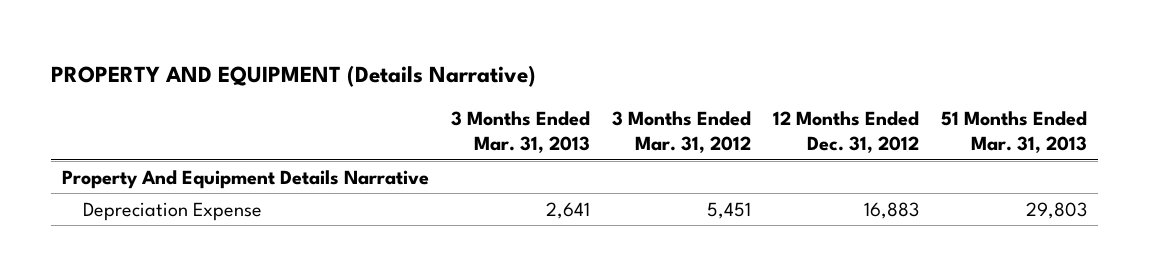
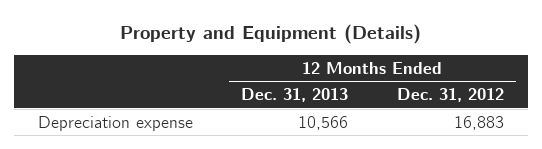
[50,65,536,88] PROPERTY AND EQUIPMENT (Details Narrative) -> [119,23,421,44] Property and Equipment (Details)
[450,110,590,154] 3 Months Ended Mar. 31, 2013 -> none
[611,110,751,154] 3 Months Ended Mar. 31, 2012 -> none
[940,110,1087,154] 51 Months Ended Mar. 31, 2013 -> none
none -> [241,88,349,103] Dec. 31, 2013
[61,169,429,189] Property And Equipment Details Narrative -> none
[83,201,263,221] Depreciation Expense -> [37,115,193,131] Depreciation expense

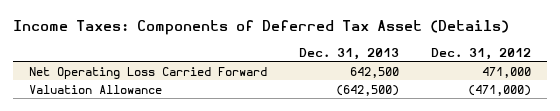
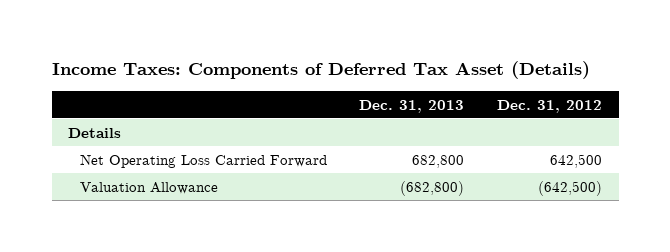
none -> [68,127,122,138] Details
[349,66,399,78] 642,500 -> [412,154,465,168] 682,800
[481,66,531,78] 471,000 -> [550,153,603,168] 642,500
[335,84,399,96] (642,500) -> [400,180,465,196] (682,800)
[467,84,531,96] (471,000) -> [538,180,603,196] (642,500)

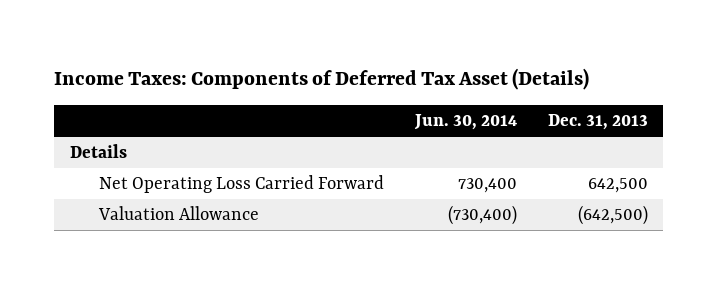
[497,99,603,113] Dec. 31, 2012 -> none
none -> [413,114,517,131] Jun. 30, 2014
[412,154,465,168] 682,800 -> [587,178,648,194] 642,500
[400,180,465,196] (682,800) -> [577,205,648,226] (642,500)

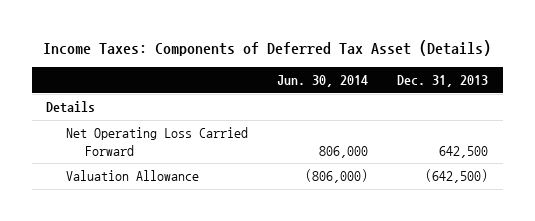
[457,178,517,194] 730,400 -> [319,145,369,158] 806,000
[447,205,517,226] (730,400) -> [305,169,369,184] (806,000)

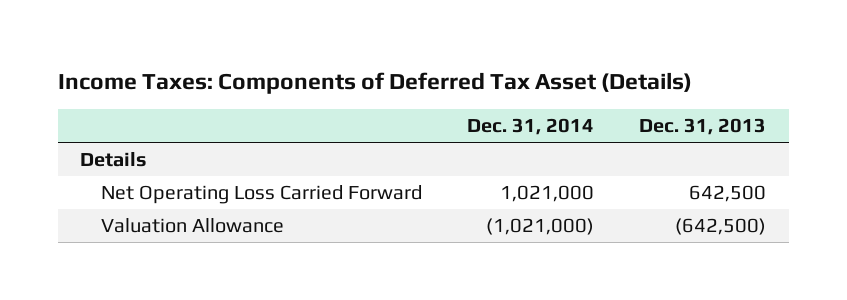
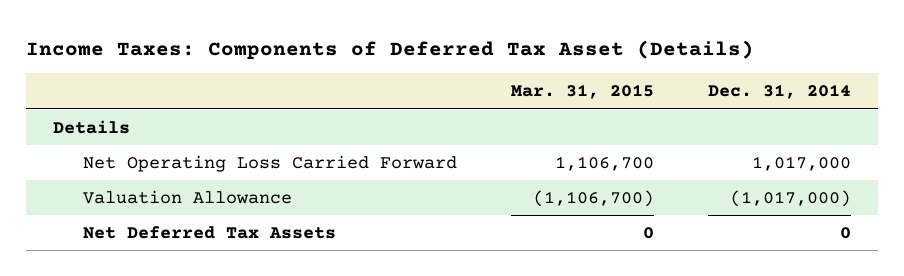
[639,117,767,135] Dec. 31, 2013 -> none
none -> [510,84,654,100] Mar. 31, 2015
[500,185,595,203] 1,021,000 -> [751,155,851,171] 1,017,000
[486,218,595,236] (1,021,000) -> [729,189,851,207] (1,017,000)
none -> [82,225,336,239] Net Deferred Tax Assets

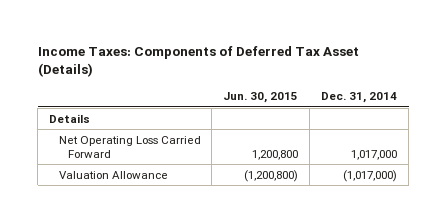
[510,84,654,100] Mar. 31, 2015 -> none
none -> [223,92,299,104] Jun. 30, 2015
[82,225,336,239] Net Deferred Tax Assets -> none

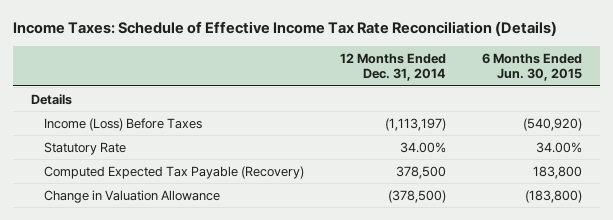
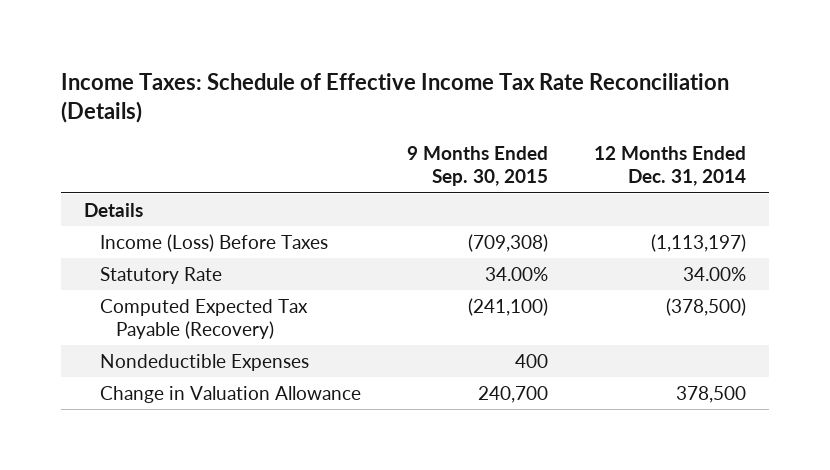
[482,52,583,82] 6 Months Ended Jun. 30, 2015 -> none
none -> [406,146,548,187] 9 Months Ended Sep. 30, 2015
[395,165,446,179] 378,500 -> [665,297,746,316] (378,500)
none -> [99,353,309,371] Nondeductible Expenses
[387,189,446,203] (378,500) -> [675,385,746,403] 378,500

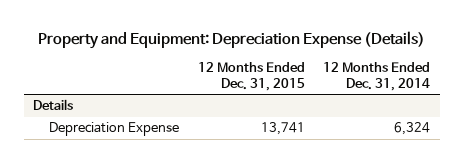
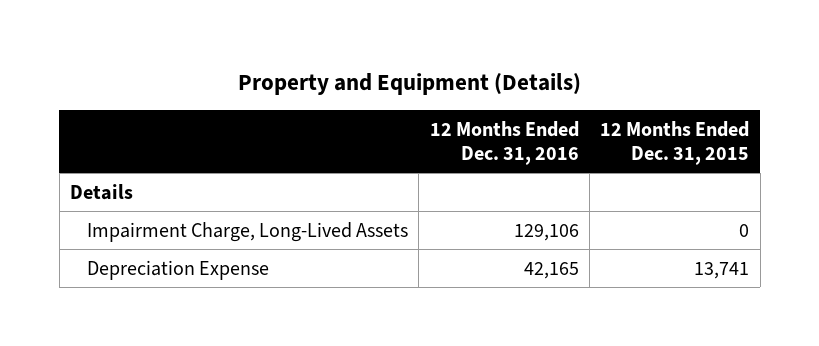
[37,30,425,49] Property and Equipment: Depreciation Expense (Details) -> [237,73,581,96] Property and Equipment (Details)
[323,62,431,92] 12 Months Ended Dec. 31, 2014 -> none
none -> [429,120,579,165] 12 Months Ended Dec. 31, 2016
none -> [86,221,408,242] Impairment Charge, Long-Lived Assets

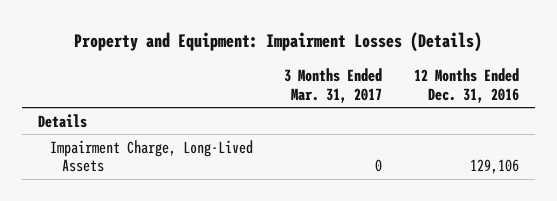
[237,73,581,96] Property and Equipment (Details) -> [74,31,483,52] Property and Equipment: Impairment Losses (Details)
[600,120,750,165] 12 Months Ended Dec. 31, 2015 -> none
none -> [284,68,383,103] 3 Months Ended Mar. 31, 2017
[86,259,269,280] Depreciation Expense -> none

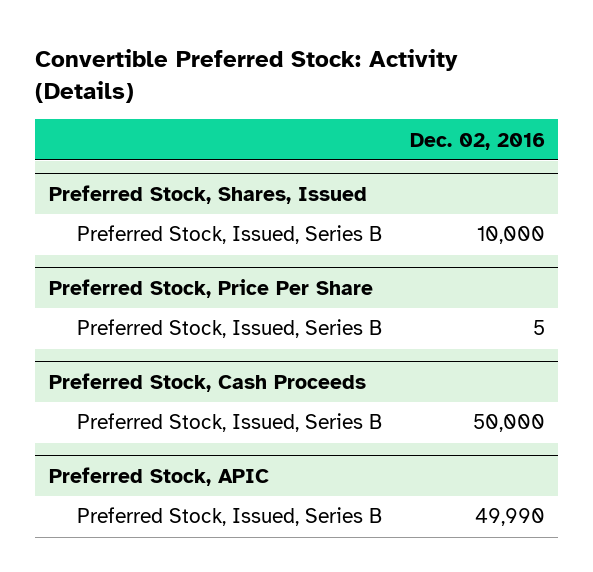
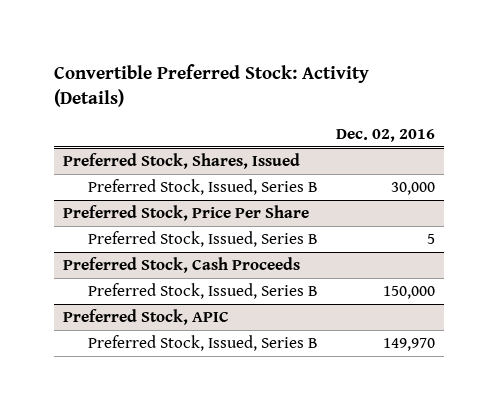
[476,226,545,245] 10,000 -> [390,181,435,195] 30,000
[472,414,545,433] 50,000 -> [382,285,435,299] 150,000
[474,508,545,527] 49,990 -> [382,337,435,351] 149,970

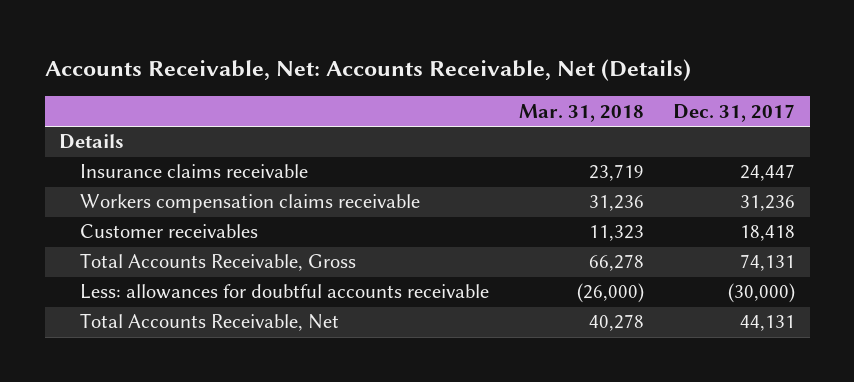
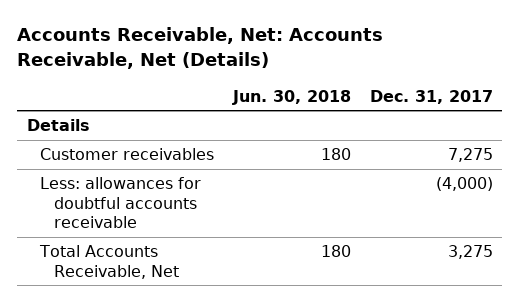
[518,103,644,122] Mar. 31, 2018 -> none
none -> [232,89,352,105] Jun. 30, 2018
[80,164,309,179] Insurance claims receivable -> none
[80,194,421,214] Workers compensation claims receivable -> none
[80,253,357,272] Total Accounts Receivable, Gross -> none
[740,225,796,242] 18,418 -> [447,148,493,163] 7,275
[728,283,796,304] (30,000) -> [435,177,493,192] (4,000)
[740,315,796,332] 44,131 -> [447,245,493,260] 3,275

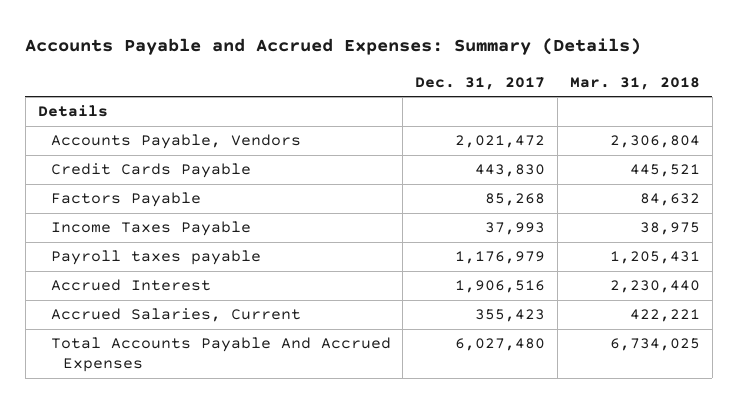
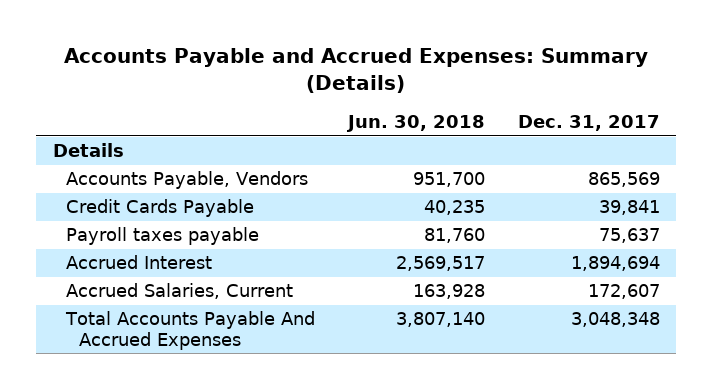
[569,76,700,90] Mar. 31, 2018 -> none
none -> [345,114,485,132] Jun. 30, 2018
[50,192,201,208] Factors Payable -> none
[50,221,251,237] Income Taxes Payable -> none
[455,135,546,149] 2,021,472 -> [587,172,660,188] 865,569
[475,164,546,178] 443,830 -> [598,200,660,216] 39,841
[455,251,546,265] 1,176,979 -> [598,228,660,244] 75,637
[455,280,546,294] 1,906,516 -> [570,256,660,272] 1,894,694
[475,309,546,323] 355,423 -> [587,284,660,300] 172,607
[455,338,546,352] 6,027,480 -> [570,312,660,328] 3,048,348

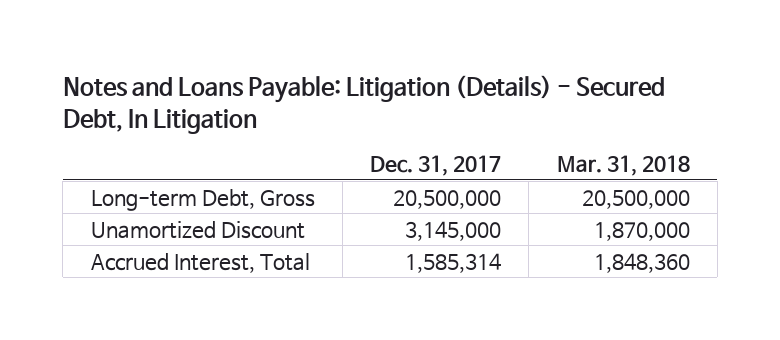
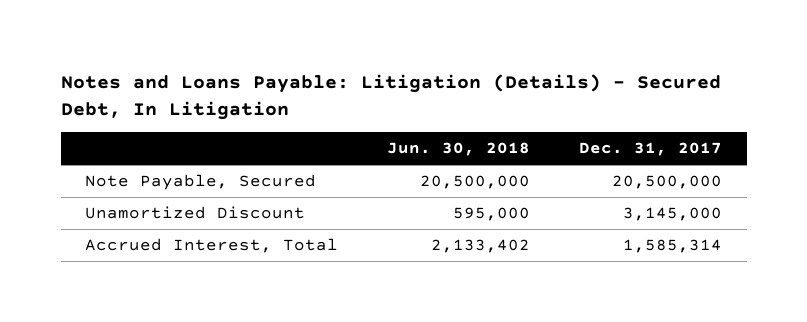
[556,155,690,177] Mar. 31, 2018 -> none
none -> [387,142,531,157] Jun. 30, 2018
[90,188,315,211] Long-term Debt, Gross -> [85,174,317,191] Note Payable, Secured

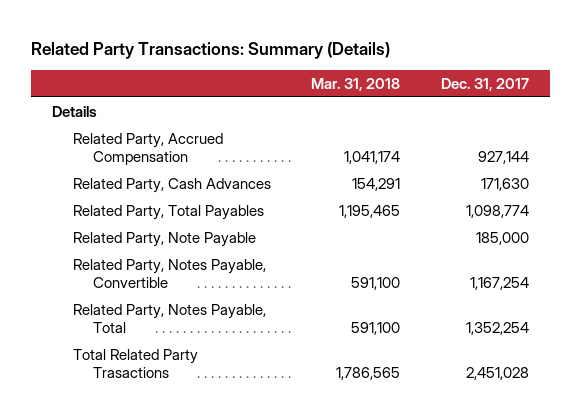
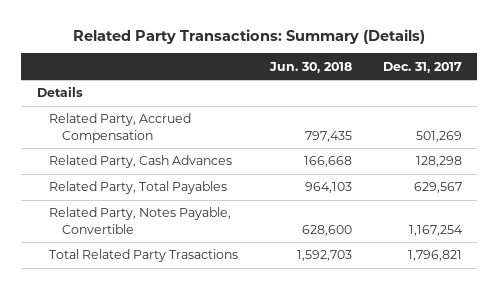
[311,77,401,91] Mar. 31, 2018 -> none
none -> [268,61,352,73] Jun. 30, 2018
[72,231,256,247] Related Party, Note Payable -> none
[478,150,530,164] 927,144 -> [415,130,462,142] 501,269
[481,177,530,191] 171,630 -> [415,156,462,168] 128,298
[466,204,530,218] 1,098,774 -> [413,182,462,194] 629,567
[72,303,266,333] Related Party, Notes Payable, Total -> none
[466,366,530,380] 2,451,028 -> [407,250,462,262] 1,796,821

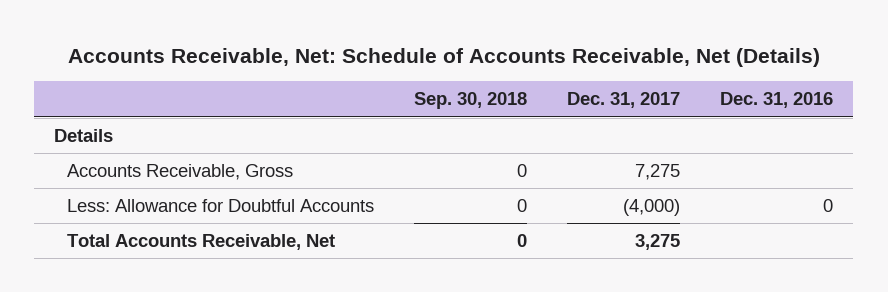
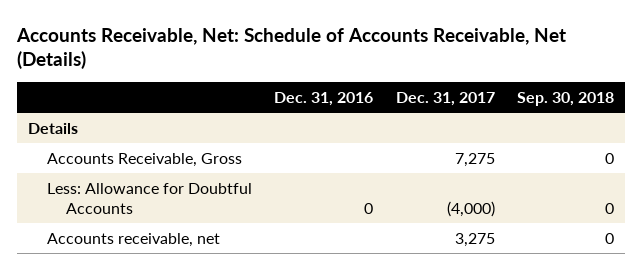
[67,233,336,250] Total Accounts Receivable, Net -> [46,232,220,247] Accounts receivable, net

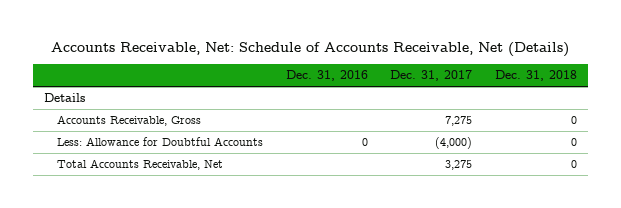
[517,92,615,107] Sep. 30, 2018 -> none
none -> [494,70,577,82] Dec. 31, 2018
[46,232,220,247] Accounts receivable, net -> [57,159,224,171] Total Accounts Receivable, Net

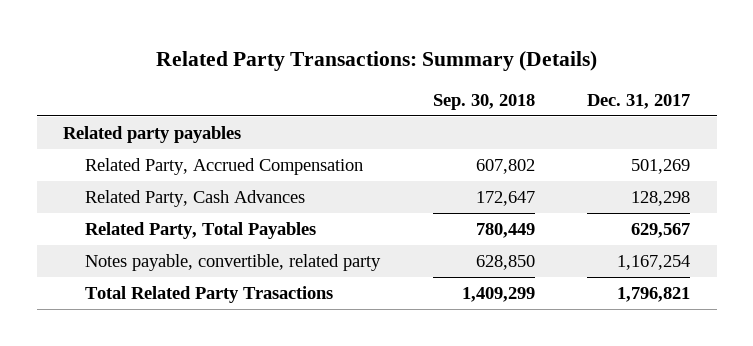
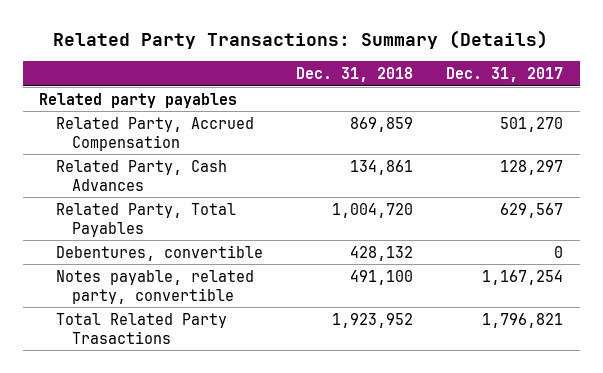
[432,94,535,111] Sep. 30, 2018 -> none
none -> [295,67,413,83] Dec. 31, 2018
[631,158,691,174] 501,269 -> [500,116,564,132] 501,270
[631,190,691,206] 128,298 -> [500,159,564,175] 128,297
none -> [55,244,263,261] Debentures, convertible
[85,253,382,271] Notes payable, convertible, related party -> [55,269,254,304] Notes payable, related party, convertible

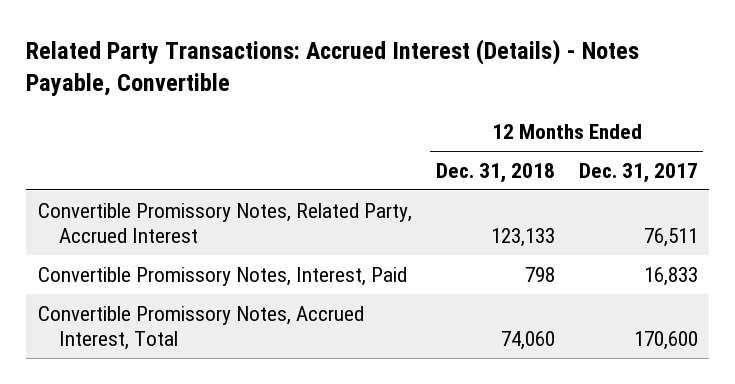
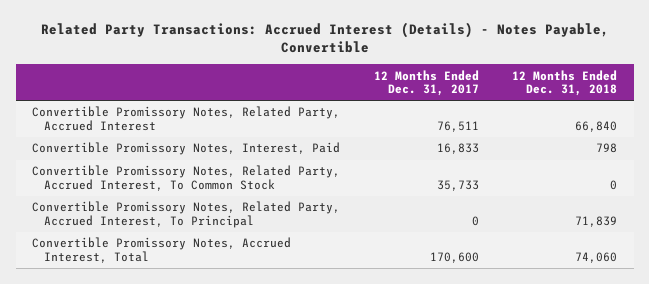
[490,227,555,247] 123,133 -> [575,121,618,133] 66,840
none -> [32,165,341,192] Convertible Promissory Notes, Related Party, Accrued Interest, To Common Stock
none -> [32,201,341,229] Convertible Promissory Notes, Related Party, Accrued Interest, To Principal

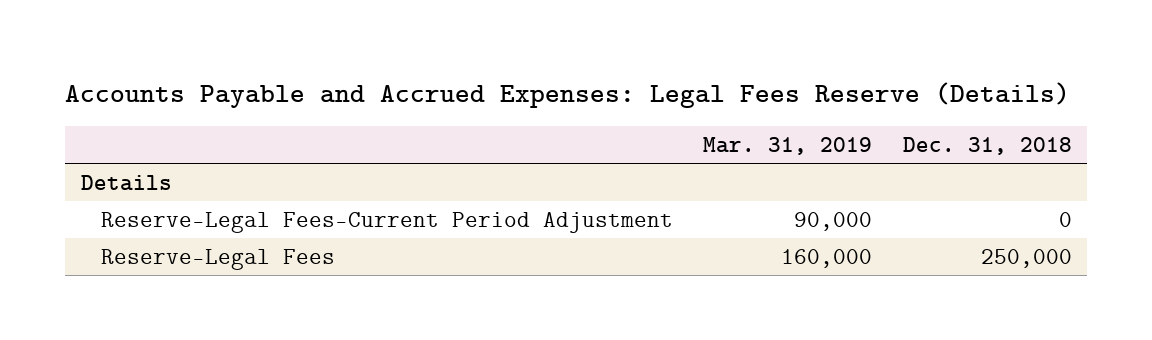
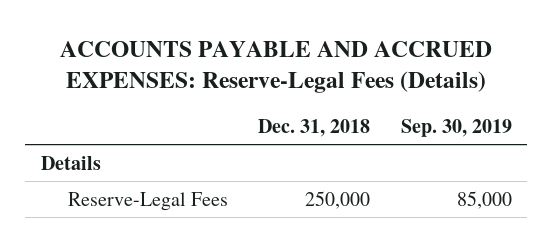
[65,82,1071,109] Accounts Payable and Accrued Expenses: Legal Fees Reserve (Details) -> [60,40,493,94] ACCOUNTS PAYABLE AND ACCRUED EXPENSES: Reserve-Legal Fees (Details)
[703,136,873,155] Mar. 31, 2019 -> none
none -> [400,119,512,138] Sep. 30, 2019
[100,211,673,233] Reserve-Legal Fees-Current Period Adjustment -> none

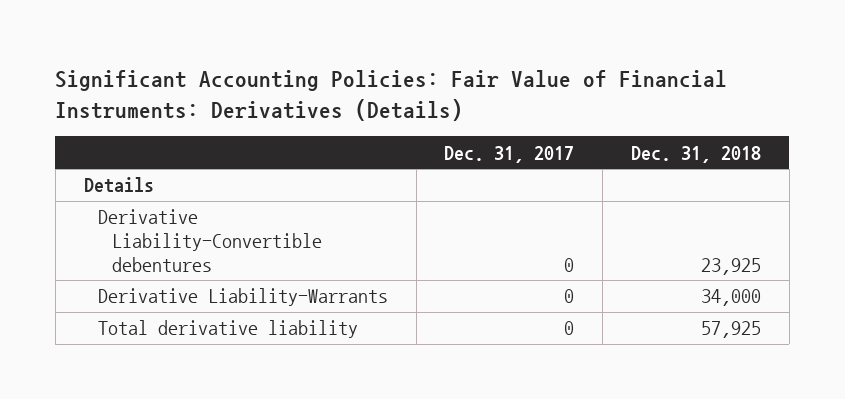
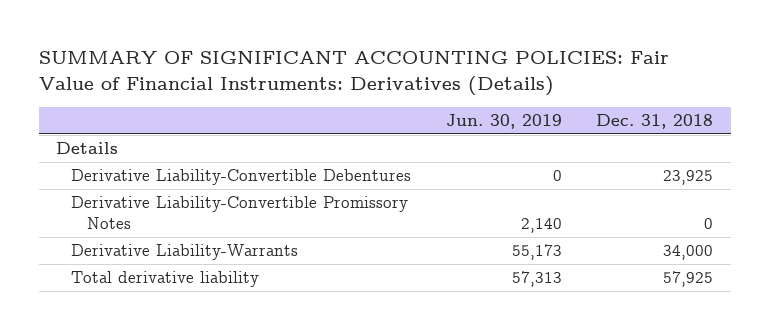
[55,70,728,121] Significant Accounting Policies: Fair Value of Financial Instruments: Derivatives (Details) -> [38,51,669,97] SUMMARY OF SIGNIFICANT ACCOUNTING POLICIES: Fair Value of Financial Instruments: Derivatives (Details)
[444,145,575,163] Dec. 31, 2017 -> none
none -> [445,113,562,129] Jun. 30, 2019
[97,209,322,272] Derivative Liability-Convertible debentures -> [71,169,412,186] Derivative Liability-Convertible Debentures
none -> [71,196,409,230] Derivative Liability-Convertible Promissory Notes

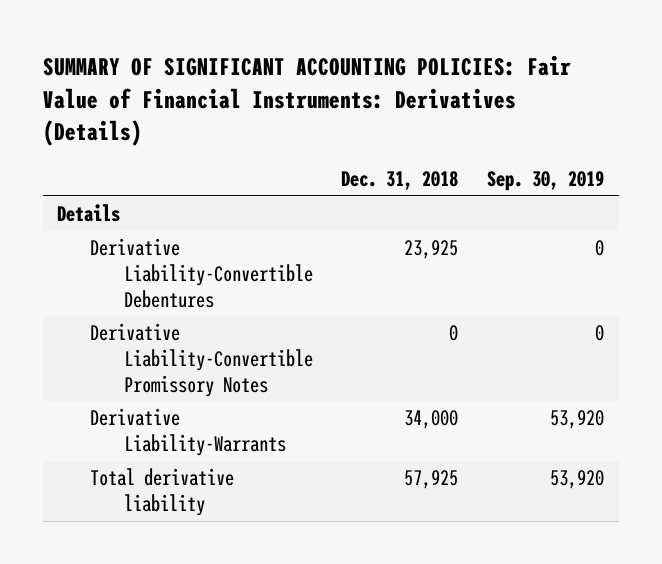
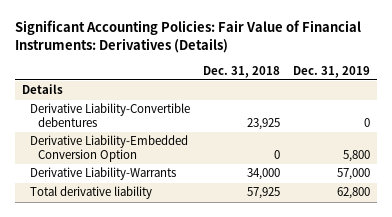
[42,55,571,147] SUMMARY OF SIGNIFICANT ACCOUNTING POLICIES: Fair Value of Financial Instruments: Derivatives (Details) -> [14,20,361,54] Significant Accounting Policies: Fair Value of Financial Instruments: Derivatives (Details)
[487,170,605,191] Sep. 30, 2019 -> none
none -> [293,65,371,78] Dec. 31, 2019
[90,323,313,397] Derivative Liability-Convertible Promissory Notes -> none
[90,238,313,308] Derivative Liability-Convertible Debentures -> [29,103,190,127] Derivative Liability-Convertible debentures
none -> [29,135,188,162] Derivative Liability-Embedded Conversion Option

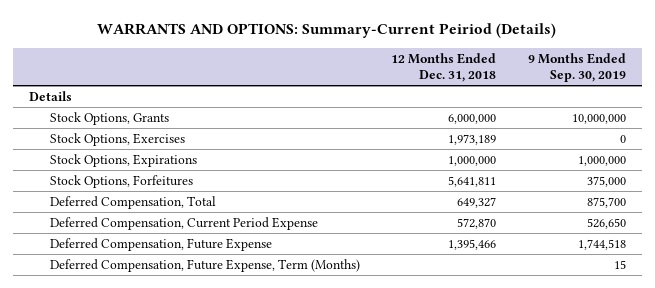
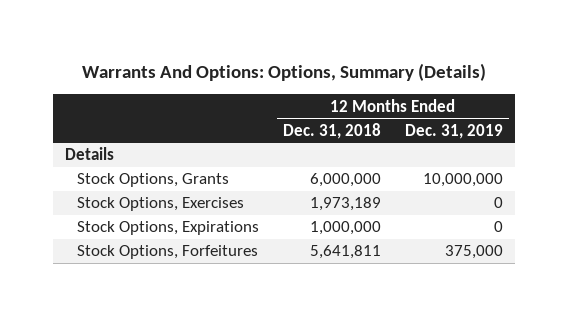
[97,23,557,39] WARRANTS AND OPTIONS: Summary-Current Peiriod (Details) -> [81,62,486,81] Warrants And Options: Options, Summary (Details)
[527,52,626,83] 9 Months Ended Sep. 30, 2019 -> none
none -> [405,123,504,139] Dec. 31, 2019
[49,195,216,209] Deferred Compensation, Total -> none
[49,216,318,230] Deferred Compensation, Current Period Expense -> none
[49,237,272,251] Deferred Compensation, Future Expense -> none
[49,258,360,272] Deferred Compensation, Future Expense, Term (Months) -> none

